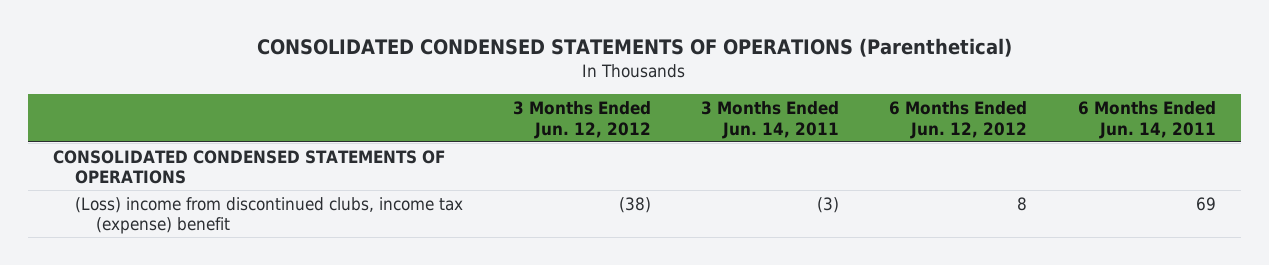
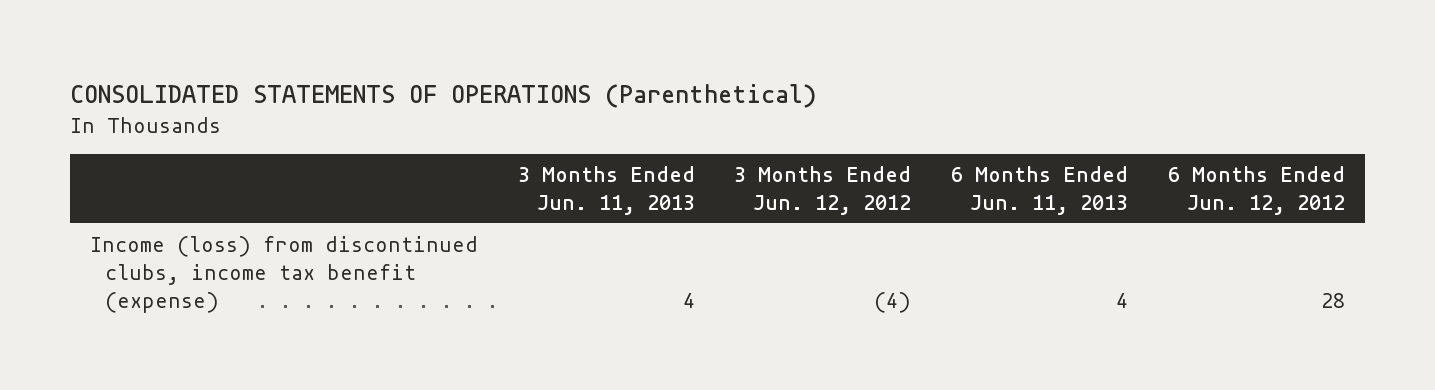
[257,38,1013,58] CONSOLIDATED CONDENSED STATEMENTS OF OPERATIONS (Parenthetical) -> [69,84,817,109] CONSOLIDATED STATEMENTS OF OPERATIONS (Parenthetical)
[701,101,840,139] 3 Months Ended Jun. 14, 2011 -> none
[1077,101,1216,139] 6 Months Ended Jun. 14, 2011 -> none
none -> [517,165,695,215] 3 Months Ended Jun. 11, 2013
none -> [951,165,1129,215] 6 Months Ended Jun. 11, 2013
[52,149,445,185] CONSOLIDATED CONDENSED STATEMENTS OF OPERATIONS -> none
[74,196,463,235] (Loss) income from discontinued clubs, income tax (expense) benefit -> [89,235,478,313] Income (loss) from discontinued clubs, income tax benefit (expense)
[618,196,651,213] (38) -> [874,291,912,313] (4)
[1017,196,1028,211] 8 -> [1321,292,1346,308] 28

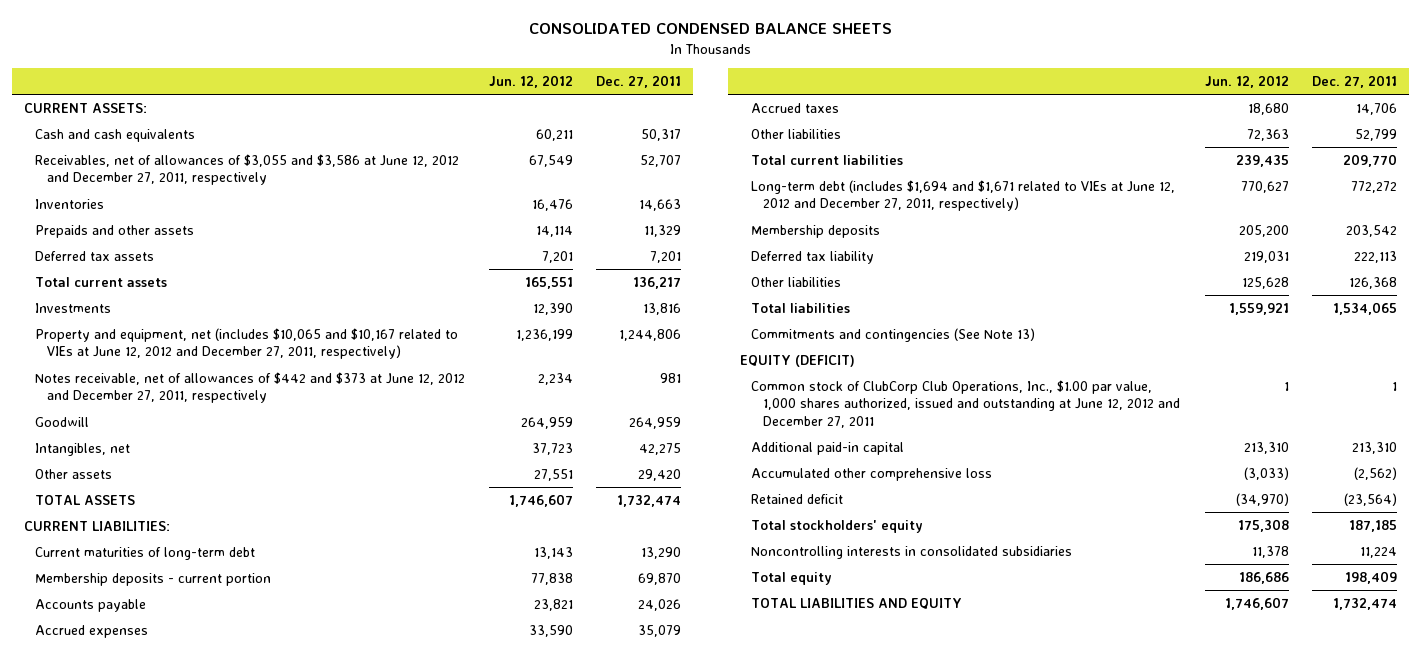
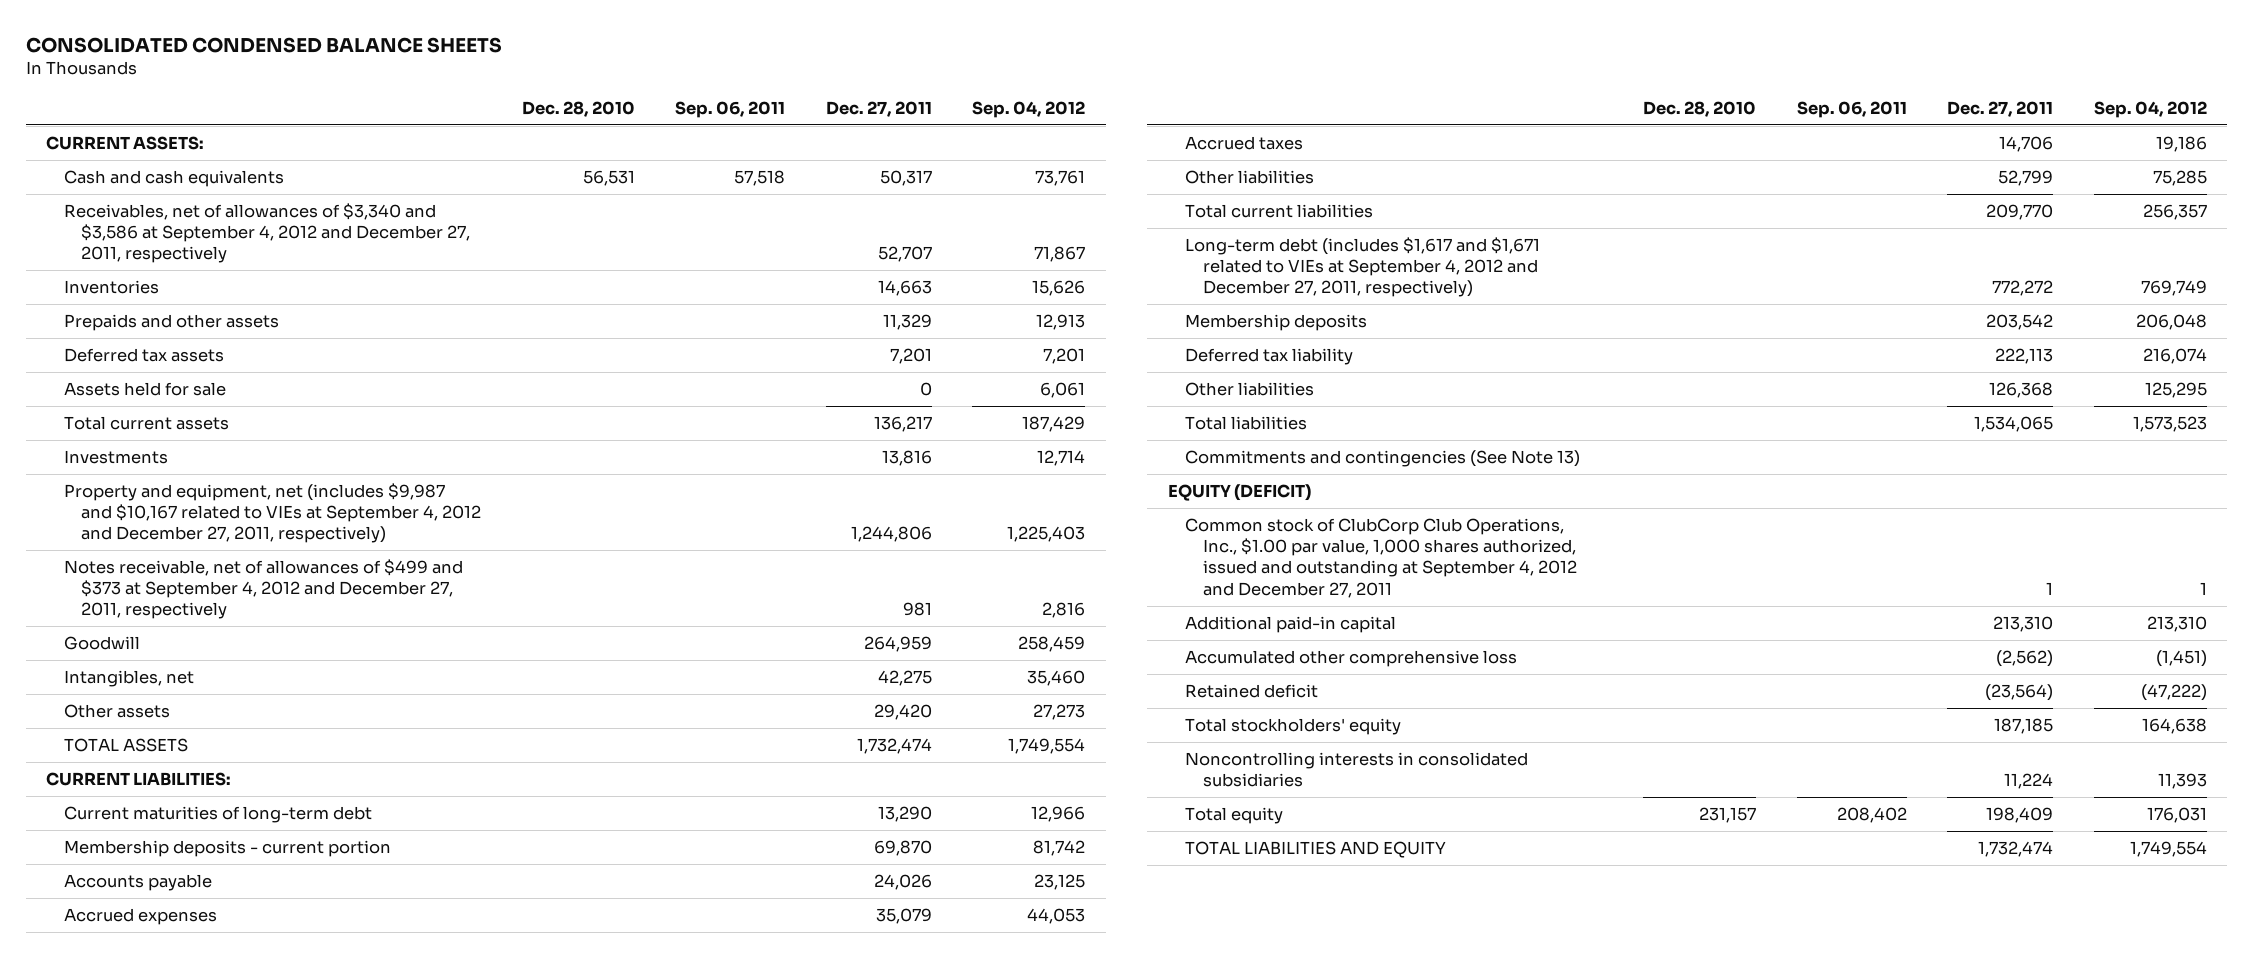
[488,74,573,88] Jun. 12, 2012 -> none
none -> [521,100,635,117] Dec. 28, 2010
none -> [675,100,786,118] Sep. 06, 2011
none -> [972,100,1086,118] Sep. 04, 2012
[35,154,460,186] Receivables, net of allowances of $3,055 and $3,586 at June 12, 2012 and December 27, 2011, respectively -> [63,203,471,264] Receivables, net of allowances of $3,340 and $3,586 at September 4, 2012 and December 27, 2011, respectively
none -> [63,382,226,397] Assets held for sale
[35,328,459,360] Property and equipment, net (includes $10,065 and $10,167 related to VIEs at June 12, 2012 and December 27, 2011, respectively) -> [63,483,482,544] Property and equipment, net (includes $9,987 and $10,167 related to VIEs at September 4, 2012 and December 27, 2011, respectively)
[35,372,466,404] Notes receivable, net of allowances of $442 and $373 at June 12, 2012 and December 27, 2011, respectively -> [63,559,463,620] Notes receivable, net of allowances of $499 and $373 at September 4, 2012 and December 27, 2011, respectively
[751,180,1176,212] Long-term debt (includes $1,694 and $1,671 related to VIEs at June 12, 2012 and December 27, 2011, respectively) -> [1185,237,1541,298] Long-term debt (includes $1,617 and $1,671 related to VIEs at September 4, 2012 and December 27, 2011, respectively)
[751,380,1180,428] Common stock of ClubCorp Club Operations, Inc., $1.00 par value, 1,000 shares authorized, issued and outstanding at June 12, 2012 and December 27, 2011 -> [1185,518,1577,598] Common stock of ClubCorp Club Operations, Inc., $1.00 par value, 1,000 shares authorized, issued and outstanding at September 4, 2012 and December 27, 2011

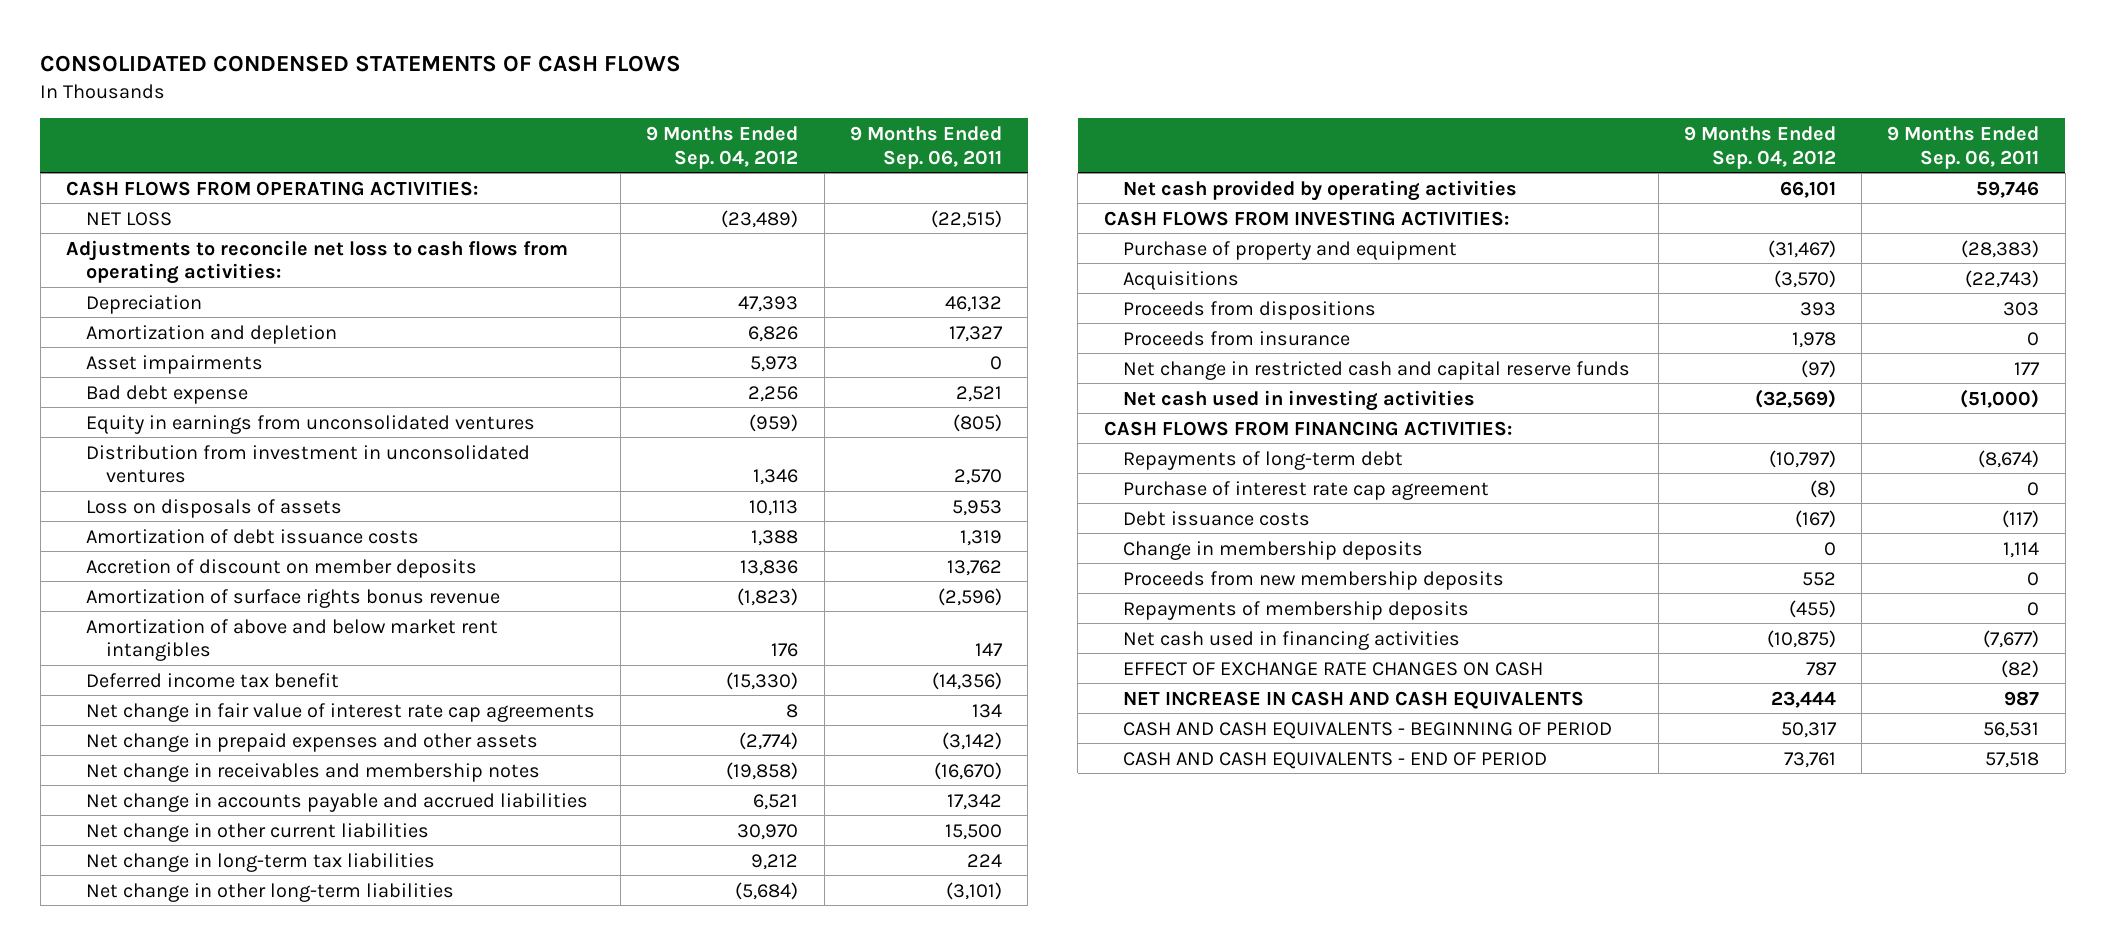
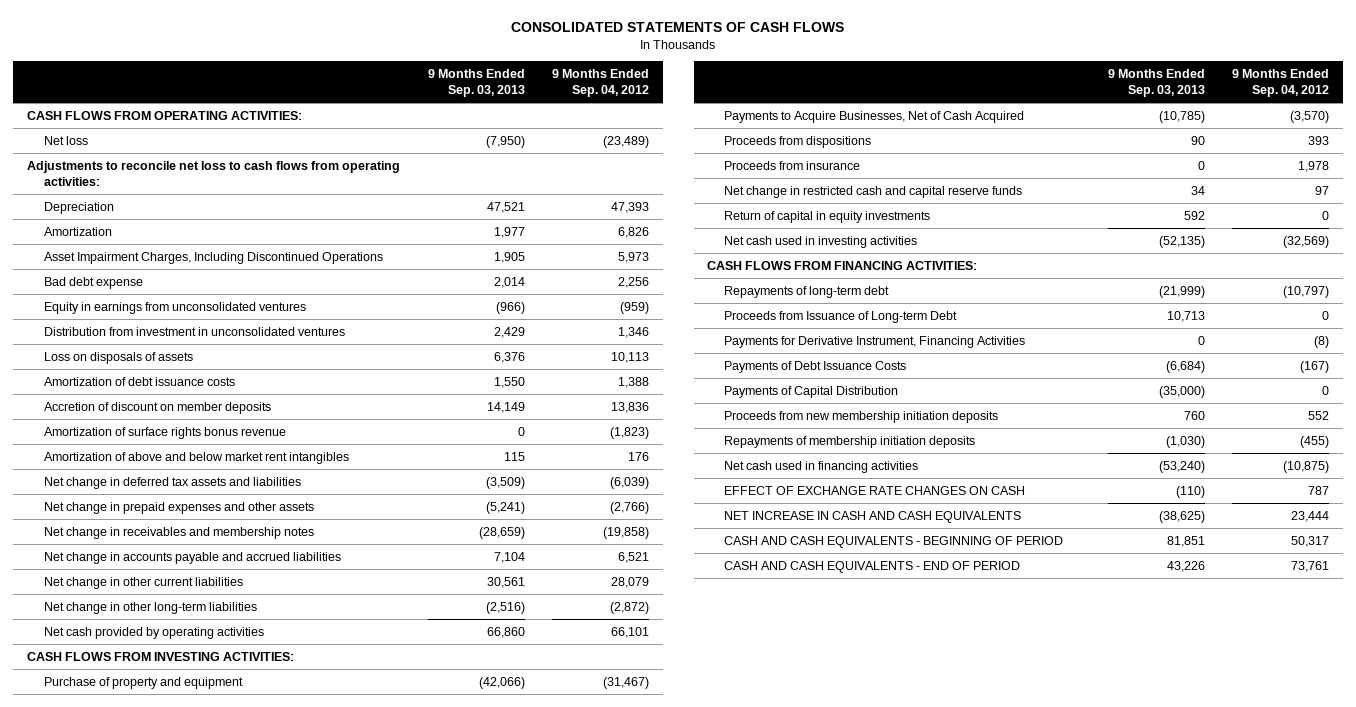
[40,55,682,73] CONSOLIDATED CONDENSED STATEMENTS OF CASH FLOWS -> [511,22,845,33] CONSOLIDATED STATEMENTS OF CASH FLOWS
[849,126,1002,169] 9 Months Ended Sep. 06, 2011 -> none
none -> [427,69,525,97] 9 Months Ended Sep. 03, 2013
[85,211,172,226] NET LOSS -> [43,135,88,145] Net loss
[85,324,337,344] Amortization and depletion -> [43,226,112,236] Amortization
[85,354,263,374] Asset impairments -> [43,251,383,264] Asset Impairment Charges, Including Discontinued Operations
[85,672,339,688] Deferred income tax benefit -> none
[85,702,595,722] Net change in fair value of interest rate cap agreements -> none
none -> [43,476,301,489] Net change in deferred tax assets and liabilities
[739,731,799,750] (2,774) -> [610,501,650,514] (2,766)
[85,852,435,872] Net change in long-term tax liabilities -> none
[737,823,799,840] 30,970 -> [611,576,650,588] 28,079
[735,881,799,900] (5,684) -> [610,601,650,614] (2,872)
[1123,270,1240,290] Acquisitions -> [724,110,1025,123] Payments to Acquire Businesses, Net of Cash Acquired
[1800,359,1836,378] (97) -> [1315,185,1330,195] 97
none -> [724,210,931,223] Return of capital in equity investments
[1123,540,1424,560] Change in membership deposits -> none
none -> [724,310,958,323] Proceeds from Issuance of Long-term Debt
[1123,480,1490,500] Purchase of interest rate cap agreement -> [724,335,1026,348] Payments for Derivative Instrument, Financing Activities
[1123,510,1311,526] Debt issuance costs -> [724,360,907,373] Payments of Debt Issuance Costs
none -> [724,385,899,398] Payments of Capital Distribution
[1123,570,1505,590] Proceeds from new membership deposits -> [724,410,999,423] Proceeds from new membership initiation deposits
[1123,600,1470,620] Repayments of membership deposits -> [724,435,976,448] Repayments of membership initiation deposits

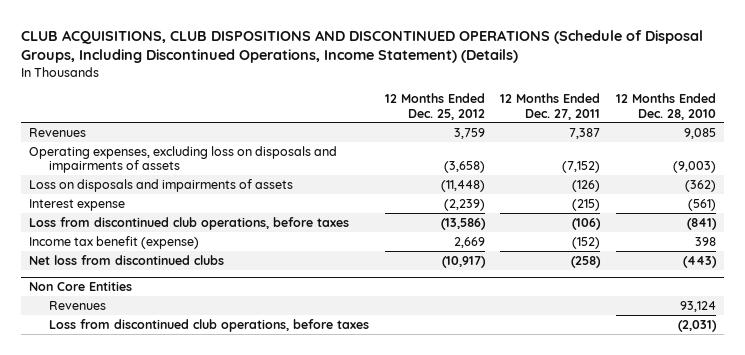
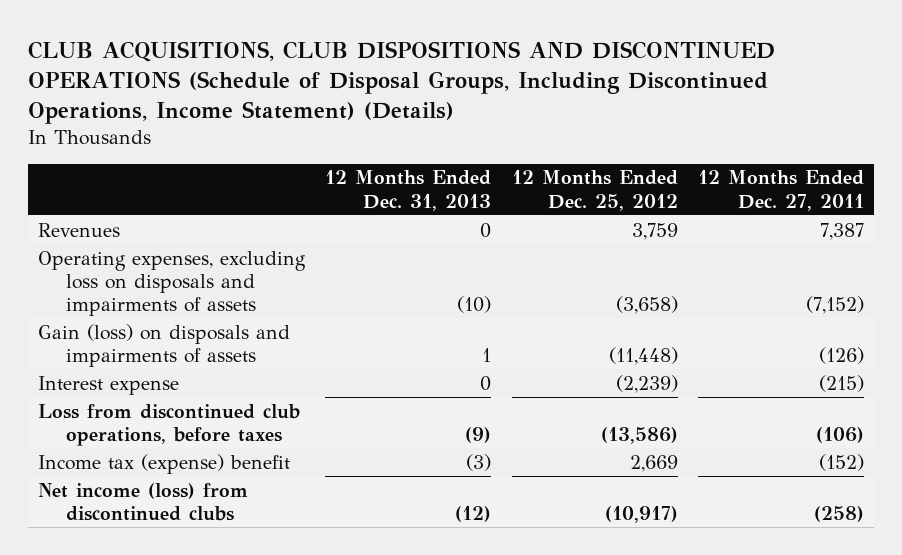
[616,93,717,120] 12 Months Ended Dec. 28, 2010 -> none
none -> [325,170,492,211] 12 Months Ended Dec. 31, 2013
[29,178,294,192] Loss on disposals and impairments of assets -> [37,323,290,367] Gain (loss) on disposals and impairments of assets
[29,280,133,291] Non Core Entities -> none
[49,300,107,310] Revenues -> none
[49,318,370,332] Loss from discontinued club operations, before taxes -> none
[29,235,200,249] Income tax benefit (expense) -> [37,453,290,474] Income tax (expense) benefit
[29,254,225,265] Net loss from discontinued clubs -> [37,482,248,521] Net income (loss) from discontinued clubs

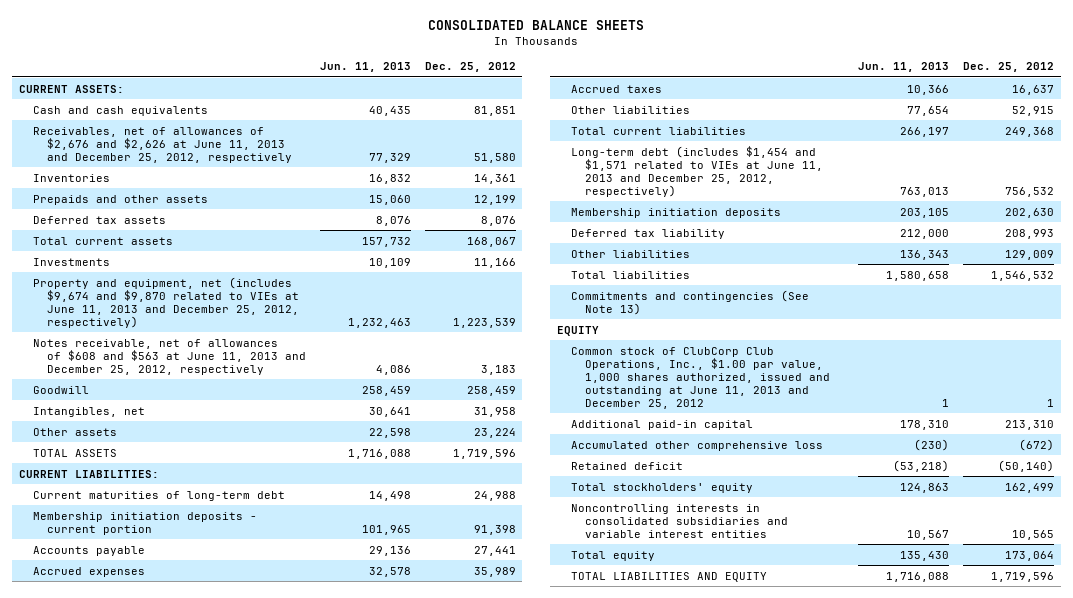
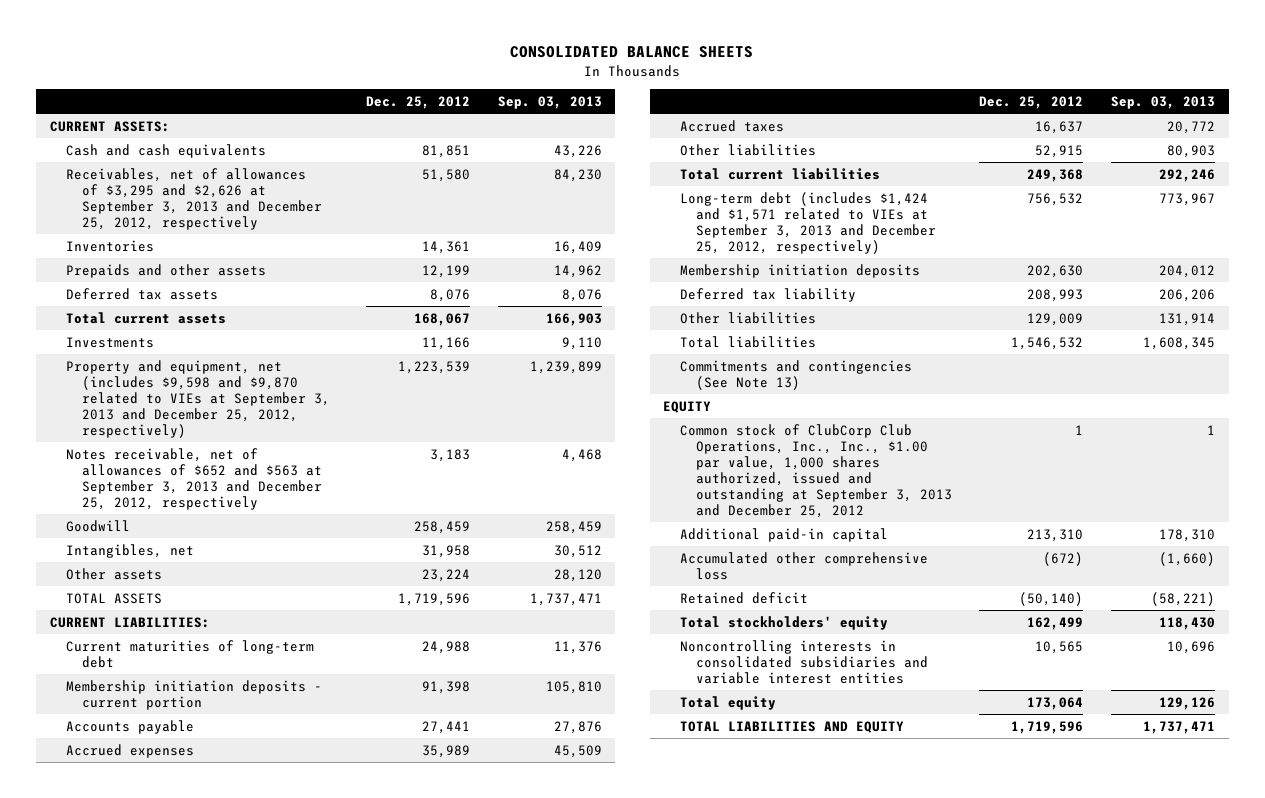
[319,62,411,73] Jun. 11, 2013 -> none
none -> [497,96,602,110] Sep. 03, 2013
[33,126,293,163] Receivables, net of allowances of $2,676 and $2,626 at June 11, 2013 and December 25, 2012, respectively -> [65,167,323,230] Receivables, net of allowances of $3,295 and $2,626 at September 3, 2013 and December 25, 2012, respectively
[33,276,300,328] Property and equipment, net (includes $9,674 and $9,870 related to VIEs at June 11, 2013 and December 25, 2012, respectively) -> [65,359,331,438] Property and equipment, net (includes $9,598 and $9,870 related to VIEs at September 3, 2013 and December 25, 2012, respectively)
[33,338,307,375] Notes receivable, net of allowances of $608 and $563 at June 11, 2013 and December 25, 2012, respectively -> [65,447,323,510] Notes receivable, net of allowances of $652 and $563 at September 3, 2013 and December 25, 2012, respectively
[571,145,824,197] Long-term debt (includes $1,454 and $1,571 related to VIEs at June 11, 2013 and December 25, 2012, respectively) -> [679,191,936,254] Long-term debt (includes $1,424 and $1,571 related to VIEs at September 3, 2013 and December 25, 2012, respectively)
[571,346,831,409] Common stock of ClubCorp Club Operations, Inc., $1.00 par value, 1,000 shares authorized, issued and outstanding at June 11, 2013 and December 25, 2012 -> [679,423,952,518] Common stock of ClubCorp Club Operations, Inc., Inc., $1.00 par value, 1,000 shares authorized, issued and outstanding at September 3, 2013 and December 25, 2012

